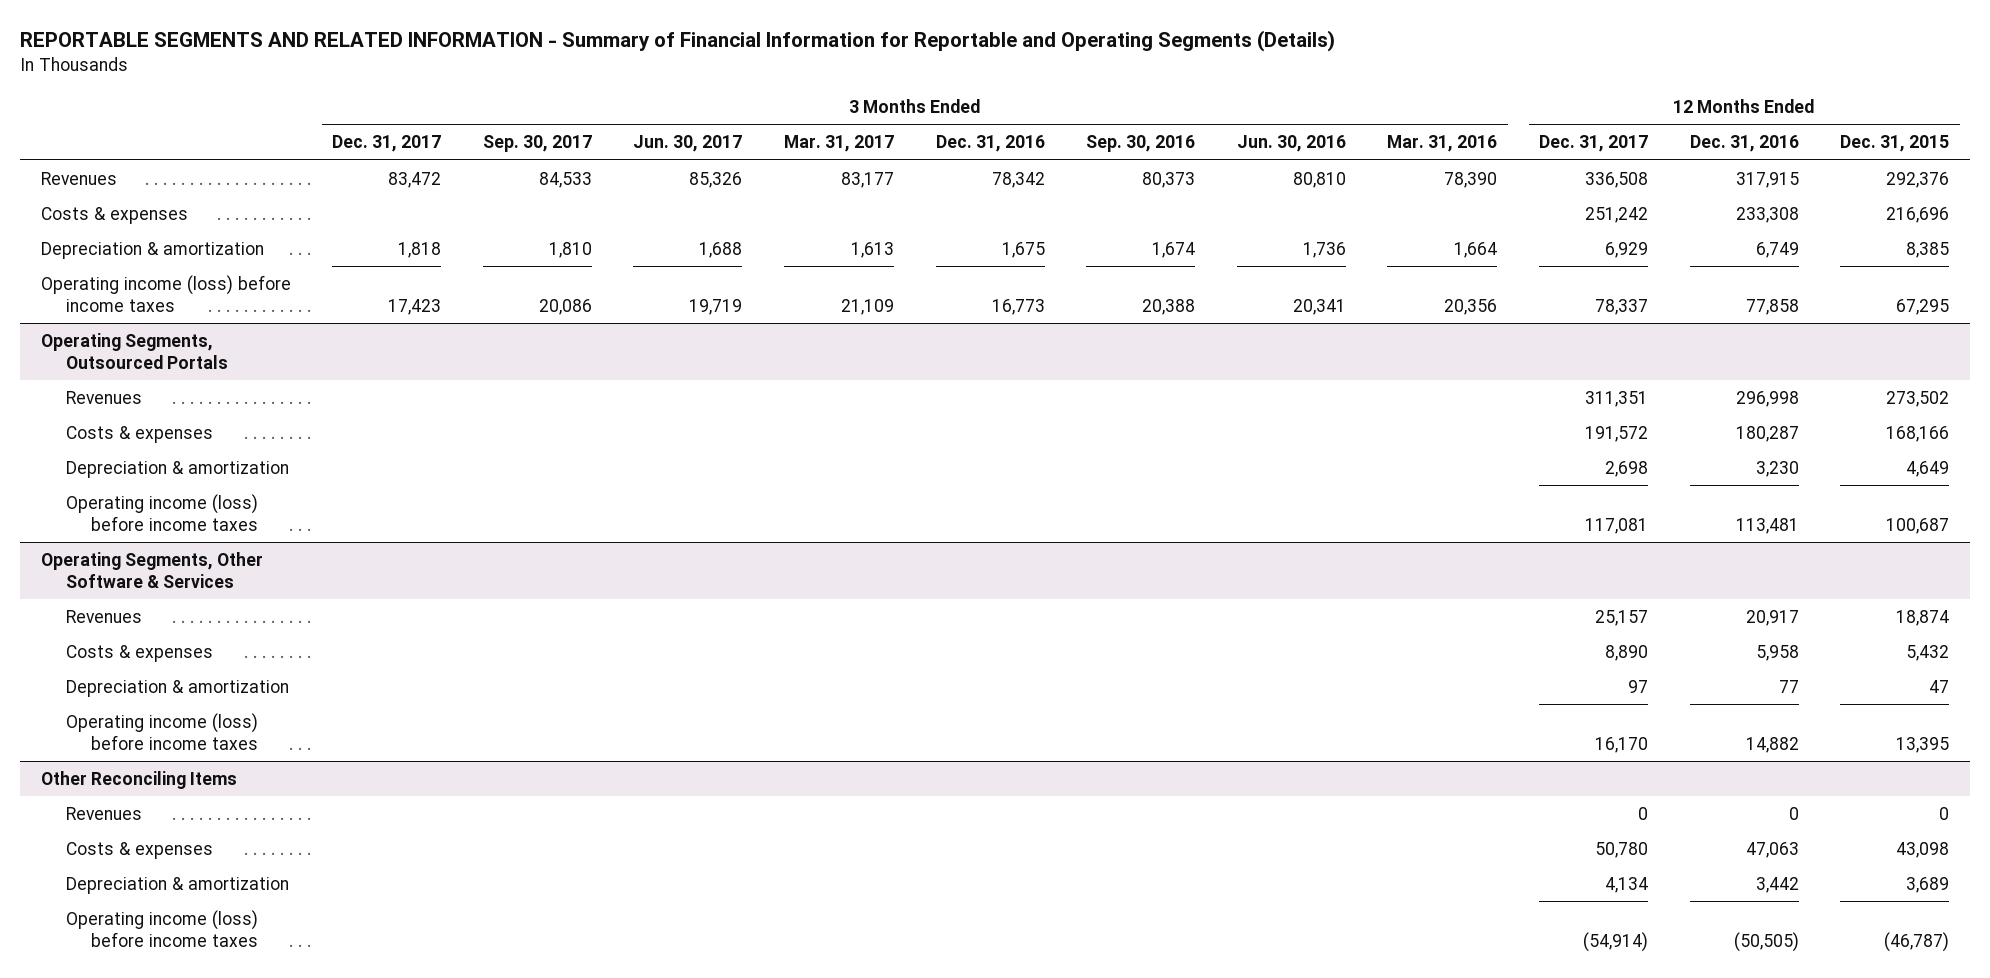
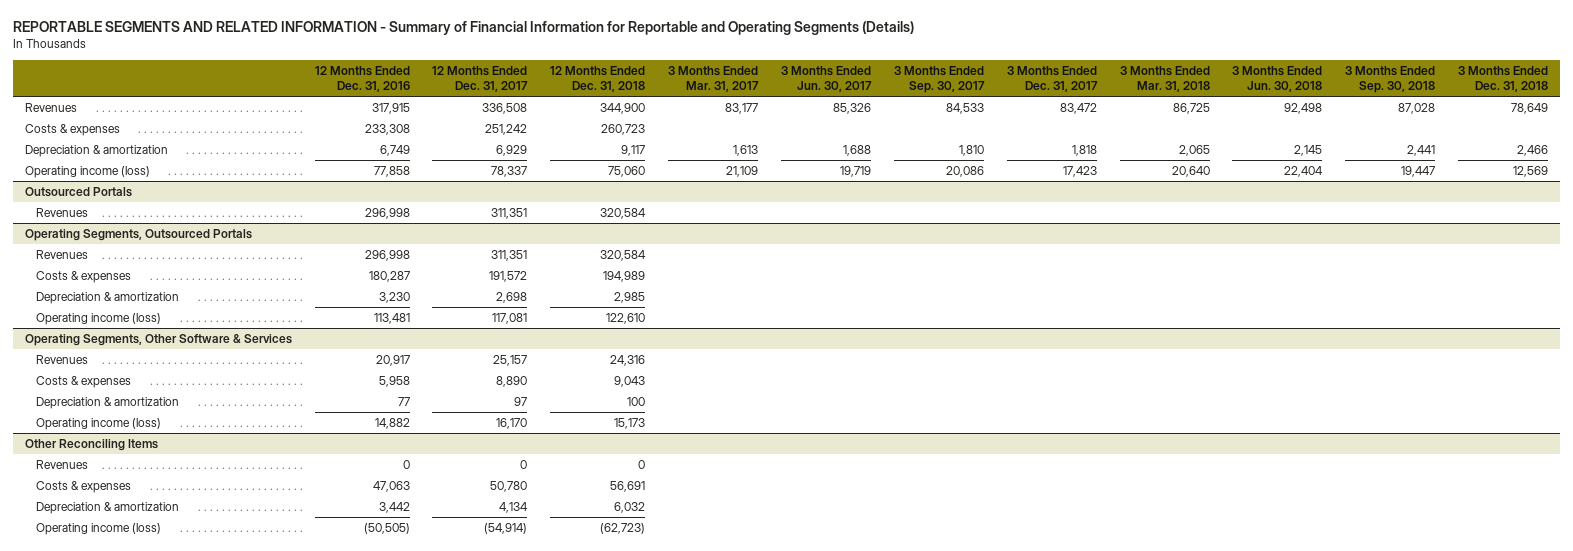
[935,135,1045,153] Dec. 31, 2016 -> none
[1086,135,1196,153] Sep. 30, 2016 -> none
[1236,135,1346,153] Jun. 30, 2016 -> none
[1387,135,1498,153] Mar. 31, 2016 -> none
[1840,135,1950,153] Dec. 31, 2015 -> none
none -> [550,65,646,93] 12 Months Ended Dec. 31, 2018
none -> [1119,65,1210,93] 3 Months Ended Mar. 31, 2018
none -> [1232,65,1323,93] 3 Months Ended Jun. 30, 2018
none -> [1345,65,1436,94] 3 Months Ended Sep. 30, 2018
none -> [1458,65,1549,93] 3 Months Ended Dec. 31, 2018
[40,274,291,312] Operating income (loss) before income taxes -> [24,165,150,178] Operating income (loss)
none -> [24,186,132,197] Outsourced Portals
none -> [35,207,88,217] Revenues
[65,493,258,531] Operating income (loss) before income taxes -> [35,312,161,325] Operating income (loss)
[65,712,258,750] Operating income (loss) before income taxes -> [35,417,161,430] Operating income (loss)
[65,909,258,947] Operating income (loss) before income taxes -> [35,522,161,535] Operating income (loss)

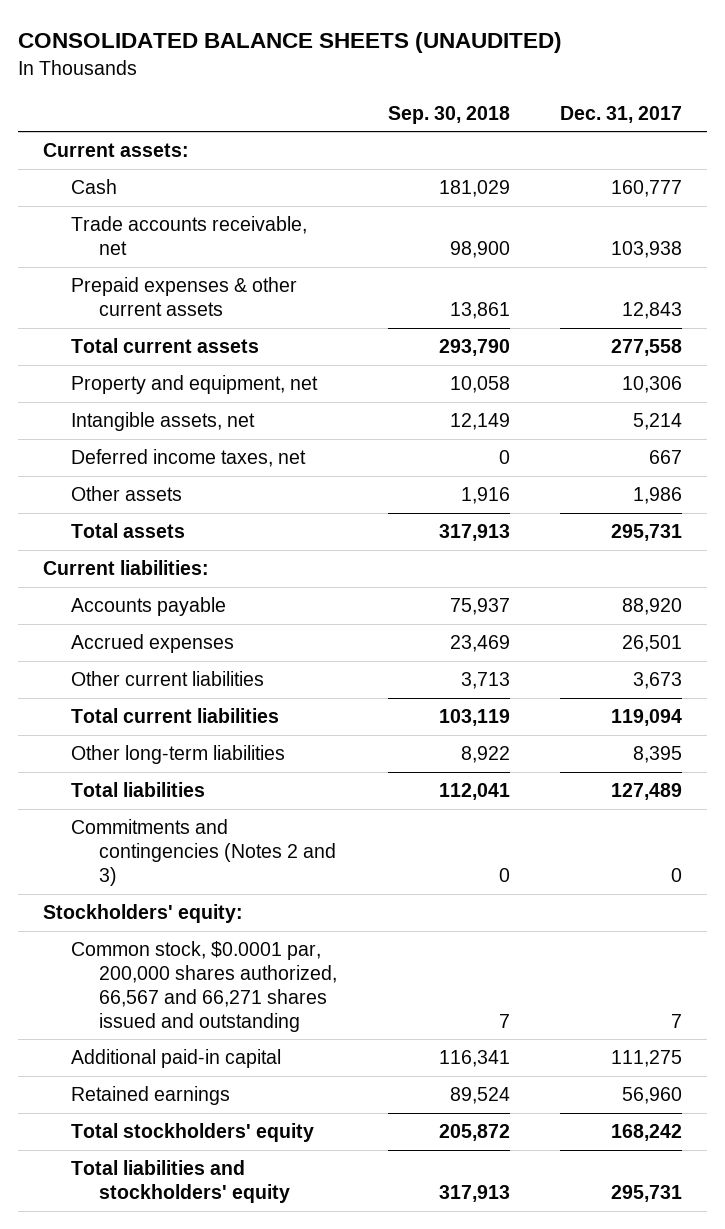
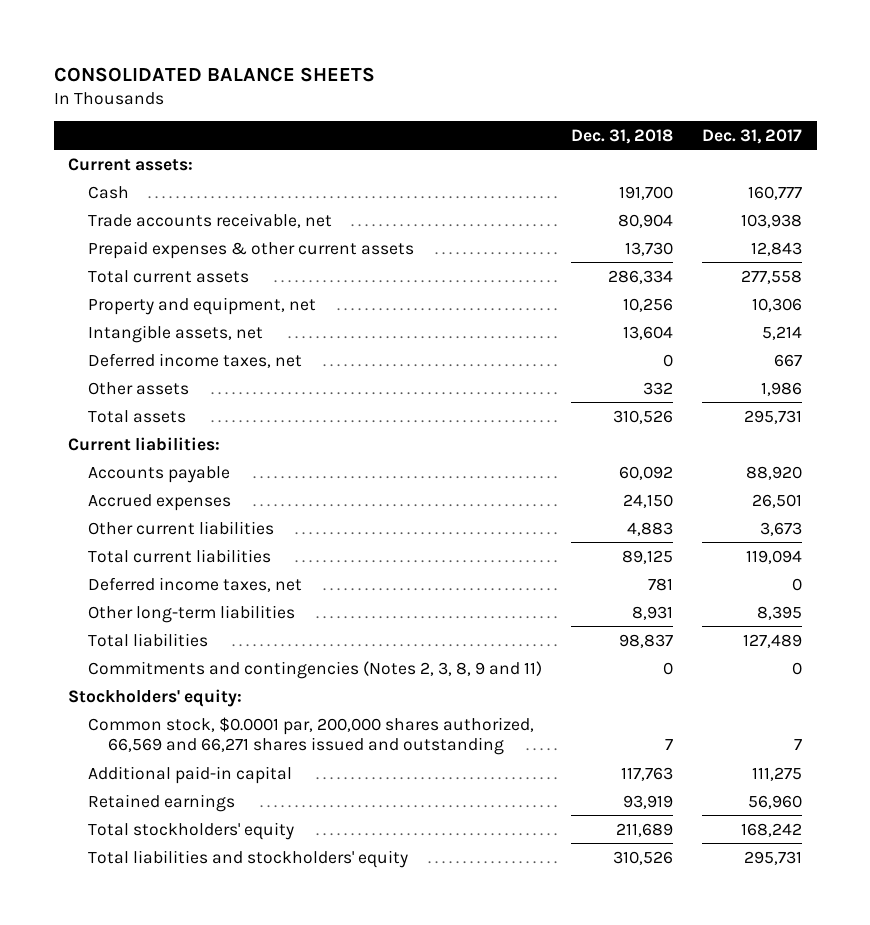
[17,32,562,54] CONSOLIDATED BALANCE SHEETS (UNAUDITED) -> [53,66,375,82] CONSOLIDATED BALANCE SHEETS
[387,105,510,124] Sep. 30, 2018 -> none
none -> [571,128,674,144] Dec. 31, 2018
none -> [88,576,303,592] Deferred income taxes, net
[71,819,337,886] Commitments and contingencies (Notes 2 and 3) -> [88,660,543,679] Commitments and contingencies (Notes 2, 3, 8, 9 and 11)
[71,941,338,1032] Common stock, $0.0001 par, 200,000 shares authorized, 66,567 and 66,271 shares issued and outstanding -> [88,716,535,756] Common stock, $0.0001 par, 200,000 shares authorized, 66,569 and 66,271 shares issued and outstanding

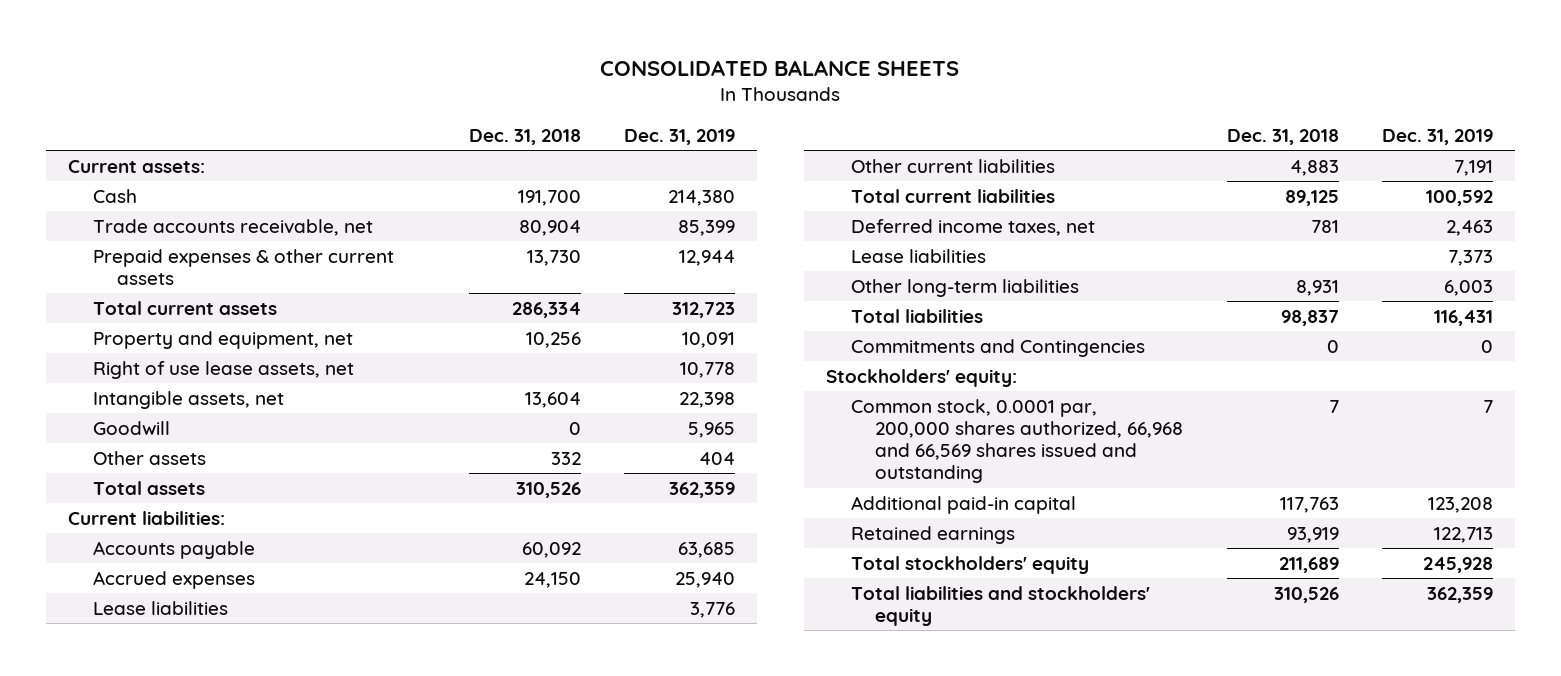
[702,128,803,144] Dec. 31, 2017 -> none
none -> [623,129,735,146] Dec. 31, 2019
none -> [92,360,354,379] Right of use lease assets, net
[88,352,303,368] Deferred income taxes, net -> none
none -> [92,420,170,435] Goodwill
none -> [92,600,228,615] Lease liabilities
none -> [850,248,986,263] Lease liabilities
[88,660,543,679] Commitments and contingencies (Notes 2, 3, 8, 9 and 11) -> [850,338,1145,357] Commitments and Contingencies
[88,716,535,756] Common stock, $0.0001 par, 200,000 shares authorized, 66,569 and 66,271 shares issued and outstanding -> [850,398,1184,484] Common stock, 0.0001 par, 200,000 shares authorized, 66,968 and 66,569 shares issued and outstanding

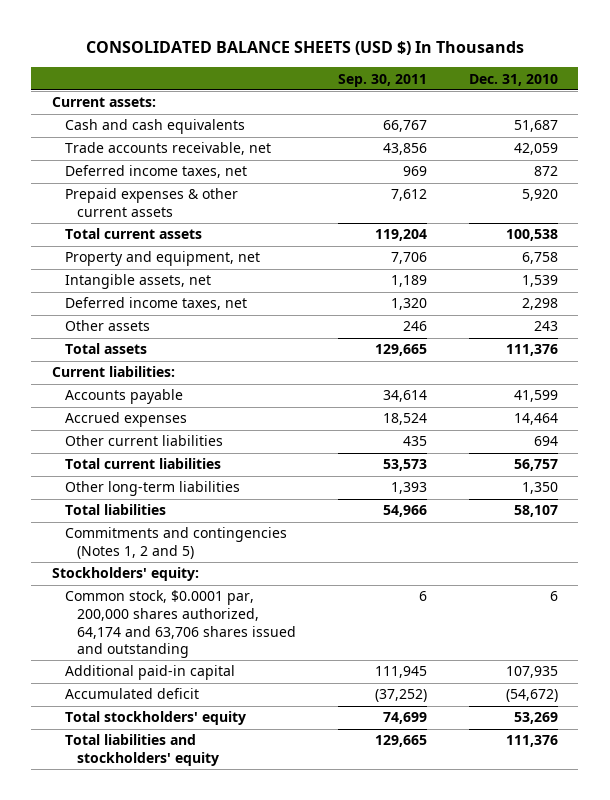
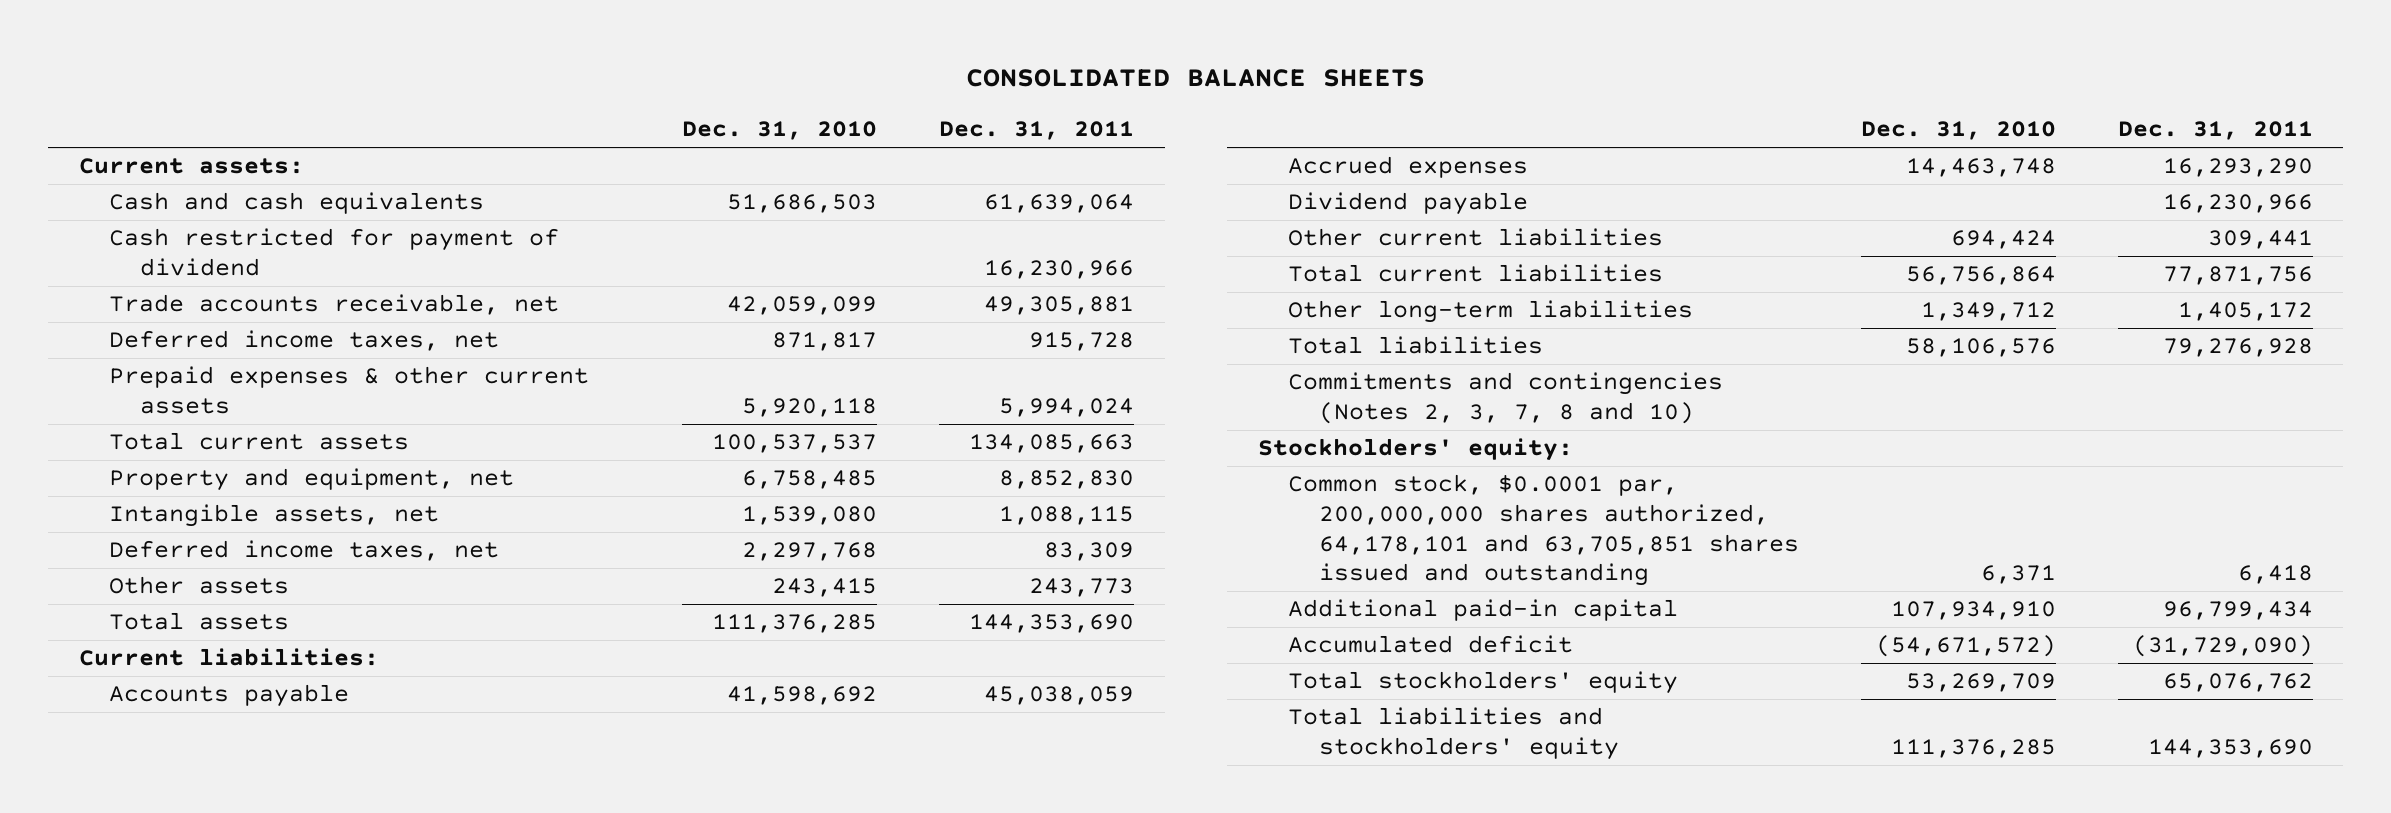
[85,41,524,56] CONSOLIDATED BALANCE SHEETS (USD $) In Thousands -> [965,69,1425,88] CONSOLIDATED BALANCE SHEETS
[338,73,428,87] Sep. 30, 2011 -> none
none -> [938,121,1134,141] Dec. 31, 2011
[513,120,558,133] 51,687 -> [726,194,877,214] 51,686,503
none -> [109,228,560,276] Cash restricted for payment of dividend
[513,143,558,156] 42,059 -> [726,296,877,316] 42,059,099
[533,166,558,177] 872 -> [771,332,877,352] 871,817
[521,189,558,202] 5,920 -> [741,397,877,417] 5,920,118
[505,229,558,242] 100,538 -> [711,434,877,454] 100,537,537
[521,252,558,265] 6,758 -> [741,470,877,490] 6,758,485
[521,275,558,288] 1,539 -> [741,506,877,526] 1,539,080
[521,298,558,311] 2,298 -> [741,542,877,562] 2,297,768
[533,321,558,332] 243 -> [771,578,877,598] 243,415
[505,344,558,357] 111,376 -> [711,614,877,634] 111,376,285
[513,390,558,403] 41,599 -> [726,686,877,706] 41,598,692
[513,413,558,426] 14,464 -> [1905,158,2056,178] 14,463,748
none -> [1288,192,1529,216] Dividend payable
[533,436,558,447] 694 -> [1950,230,2056,250] 694,424
[513,459,558,472] 56,757 -> [1905,266,2056,286] 56,756,864
[521,482,558,495] 1,350 -> [1920,302,2056,322] 1,349,712
[513,505,558,518] 58,107 -> [1905,338,2056,358] 58,106,576
[64,527,287,559] Commitments and contingencies (Notes 1, 2 and 5) -> [1288,372,1724,424] Commitments and contingencies (Notes 2, 3, 7, 8 and 10)
[64,590,297,659] Common stock, $0.0001 par, 200,000 shares authorized, 64,174 and 63,706 shares issued and outstanding -> [1288,474,1799,587] Common stock, $0.0001 par, 200,000,000 shares authorized, 64,178,101 and 63,705,851 shares issued and outstanding
[549,591,558,602] 6 -> [1980,565,2056,585] 6,371
[505,666,558,679] 107,935 -> [1890,601,2056,621] 107,934,910
[505,689,558,703] (54,672) -> [1875,635,2056,658] (54,671,572)
[513,712,558,725] 53,269 -> [1905,673,2056,693] 53,269,709
[505,735,558,748] 111,376 -> [1890,738,2056,758] 111,376,285

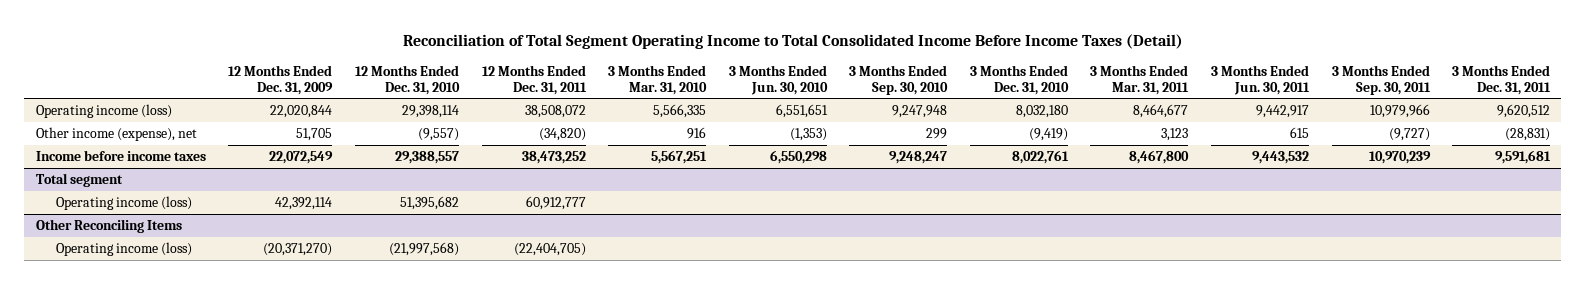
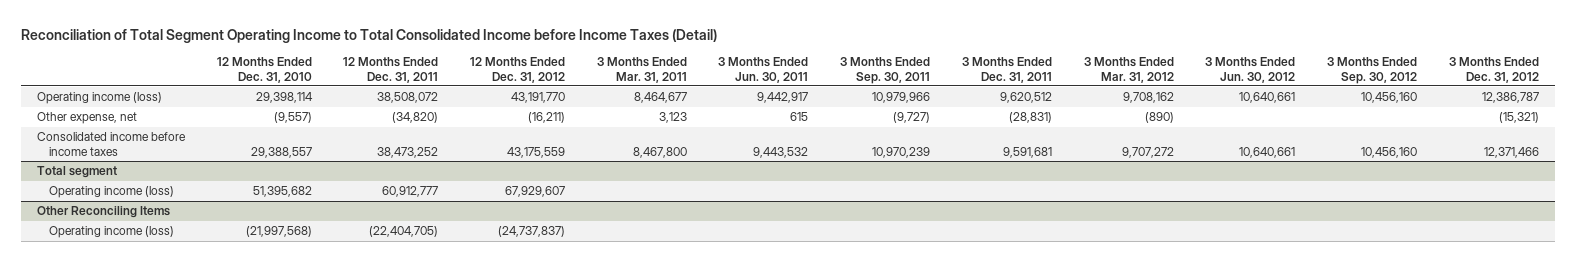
[402,33,1183,49] Reconciliation of Total Segment Operating Income to Total Consolidated Income Before Income Taxes (Detail) -> [20,28,717,43] Reconciliation of Total Segment Operating Income to Total Consolidated Income before Income Taxes (Detail)
[228,64,334,95] 12 Months Ended Dec. 31, 2009 -> none
[608,64,708,95] 3 Months Ended Mar. 31, 2010 -> none
[728,64,828,95] 3 Months Ended Jun. 30, 2010 -> none
[849,64,949,95] 3 Months Ended Sep. 30, 2010 -> none
[969,64,1069,95] 3 Months Ended Dec. 31, 2010 -> none
none -> [470,56,566,83] 12 Months Ended Dec. 31, 2012
none -> [1083,56,1174,83] 3 Months Ended Mar. 31, 2012
none -> [1205,56,1296,83] 3 Months Ended Jun. 30, 2012
none -> [1327,56,1418,84] 3 Months Ended Sep. 30, 2012
none -> [1448,56,1539,83] 3 Months Ended Dec. 31, 2012
[35,127,197,142] Other income (expense), net -> [36,112,137,125] Other expense, net
[35,150,206,162] Income before income taxes -> [36,132,186,157] Consolidated income before income taxes

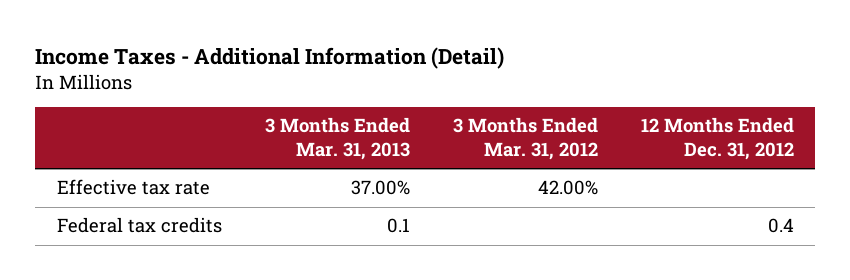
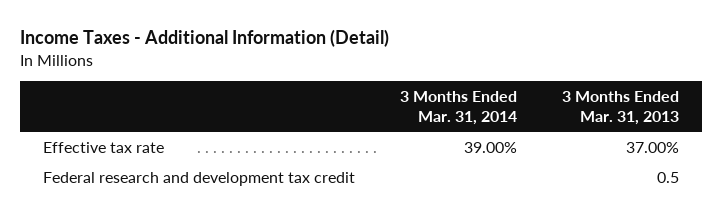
[452,117,598,161] 3 Months Ended Mar. 31, 2012 -> none
[640,117,794,161] 12 Months Ended Dec. 31, 2012 -> none
none -> [399,91,517,125] 3 Months Ended Mar. 31, 2014
[56,217,222,234] Federal tax credits -> [42,171,355,186] Federal research and development tax credit
[386,218,410,234] 0.1 -> [657,171,680,183] 0.5

